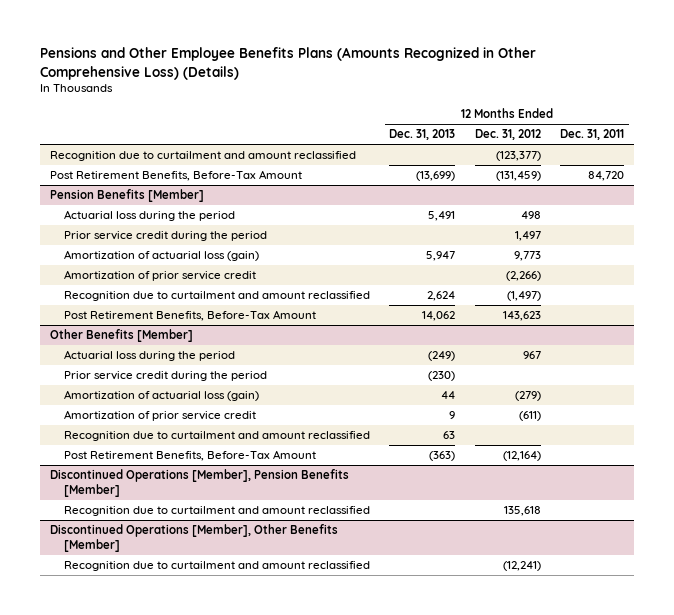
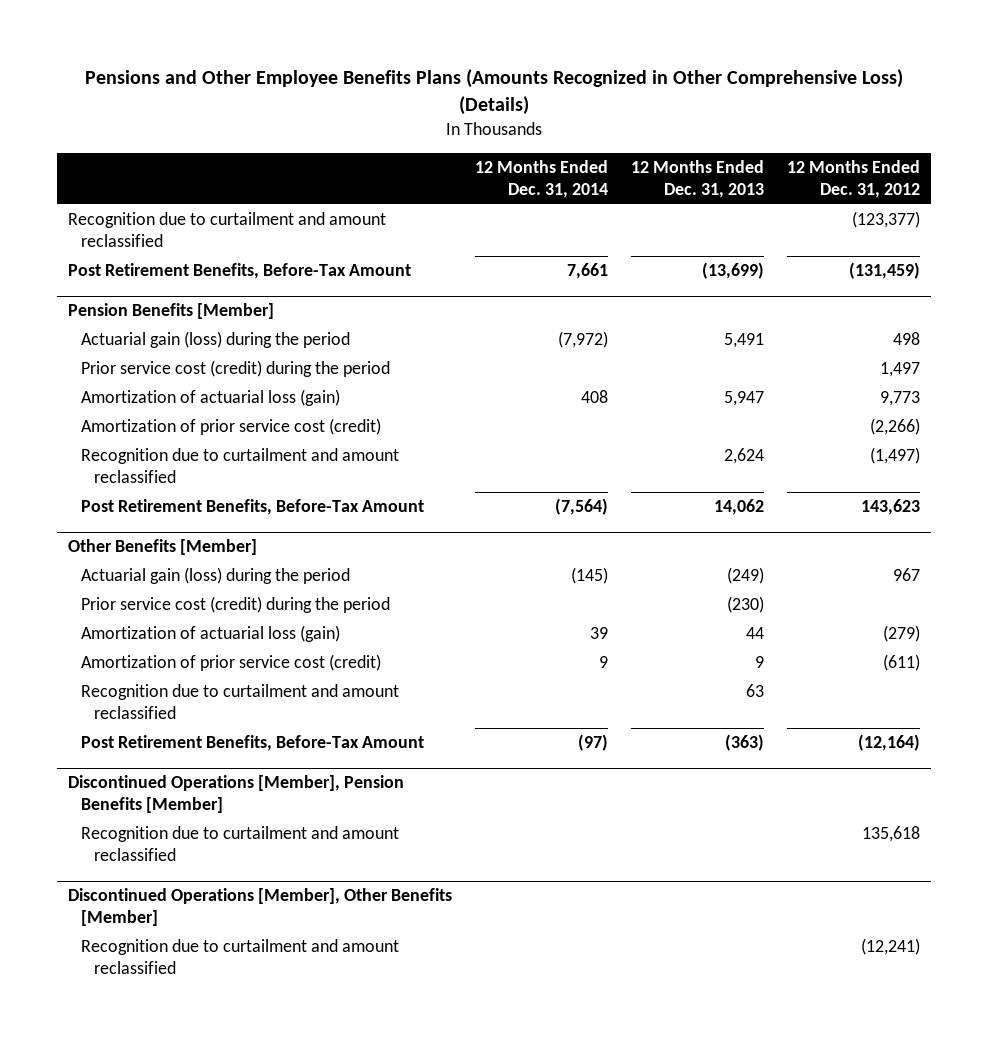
[560,129,625,141] Dec. 31, 2011 -> none
none -> [475,159,609,198] 12 Months Ended Dec. 31, 2014
[64,210,236,222] Actuarial loss during the period -> [80,331,350,349] Actuarial gain (loss) during the period
[64,231,268,242] Prior service credit during the period -> [80,360,390,378] Prior service cost (credit) during the period
[64,270,257,282] Amortization of prior service credit -> [80,418,381,436] Amortization of prior service cost (credit)
[64,350,236,362] Actuarial loss during the period -> [80,567,350,585] Actuarial gain (loss) during the period
[64,371,268,382] Prior service credit during the period -> [80,596,390,614] Prior service cost (credit) during the period
[64,410,257,422] Amortization of prior service credit -> [80,654,381,672] Amortization of prior service cost (credit)

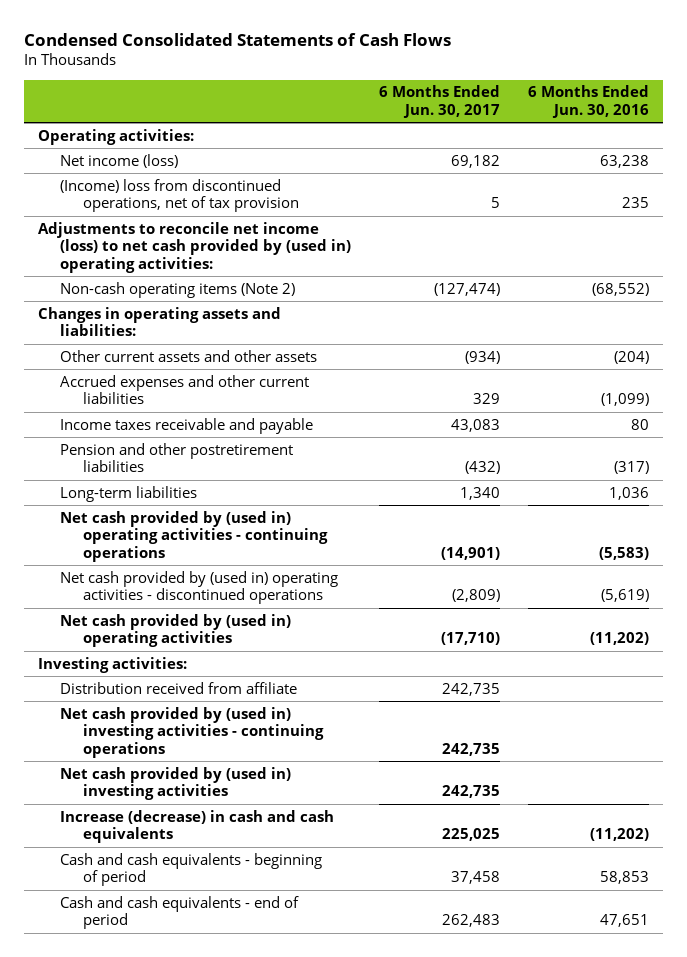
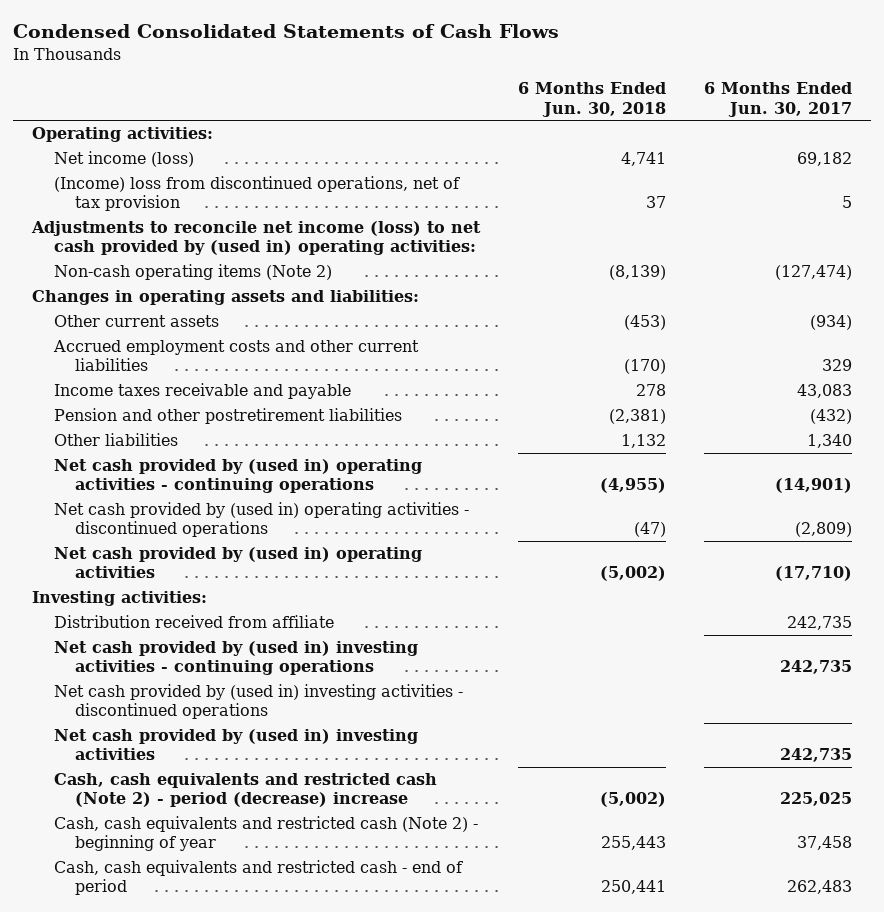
[528,85,650,118] 6 Months Ended Jun. 30, 2016 -> none
none -> [518,82,667,117] 6 Months Ended Jun. 30, 2018
[60,349,318,362] Other current assets and other assets -> [53,315,219,328] Other current assets
[60,374,310,405] Accrued expenses and other current liabilities -> [52,340,419,372] Accrued employment costs and other current liabilities
[60,485,198,502] Long-term liabilities -> [53,433,178,447] Other liabilities
none -> [53,684,463,720] Net cash provided by (used in) investing activities - discontinued operations
[60,809,335,844] Increase (decrease) in cash and cash equivalents -> [53,773,437,808] Cash, cash equivalents and restricted cash (Note 2) - period (decrease) increase
[60,852,323,887] Cash and cash equivalents - beginning of period -> [53,816,478,852] Cash, cash equivalents and restricted cash (Note 2) - beginning of year
[60,895,300,930] Cash and cash equivalents - end of period -> [53,860,463,896] Cash, cash equivalents and restricted cash - end of period

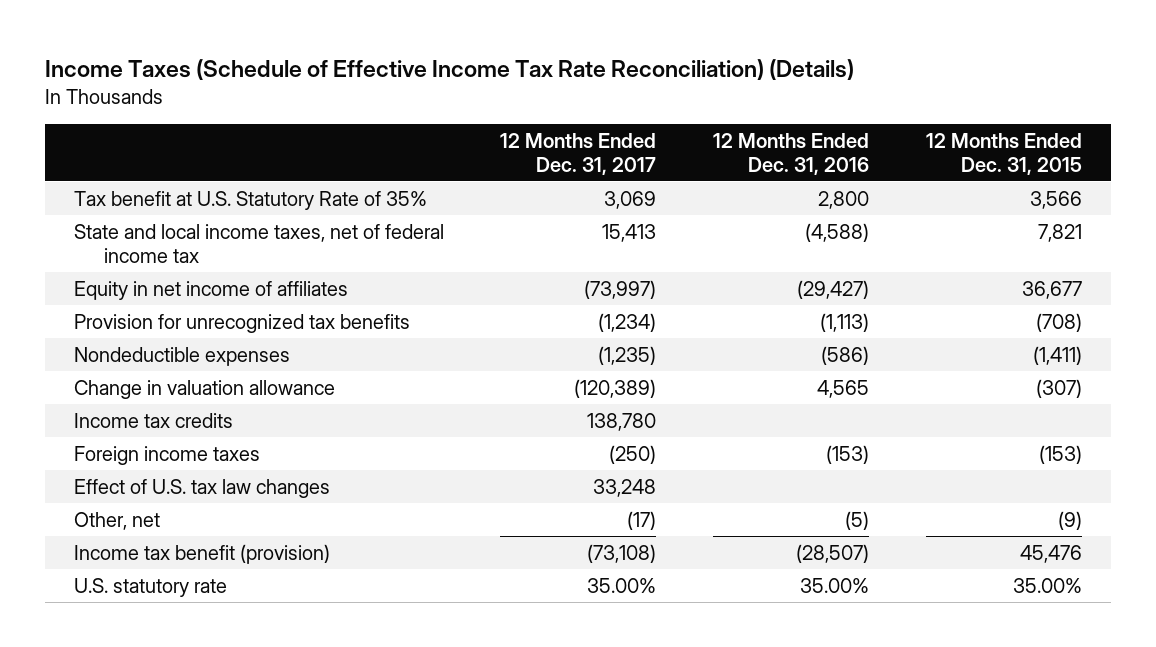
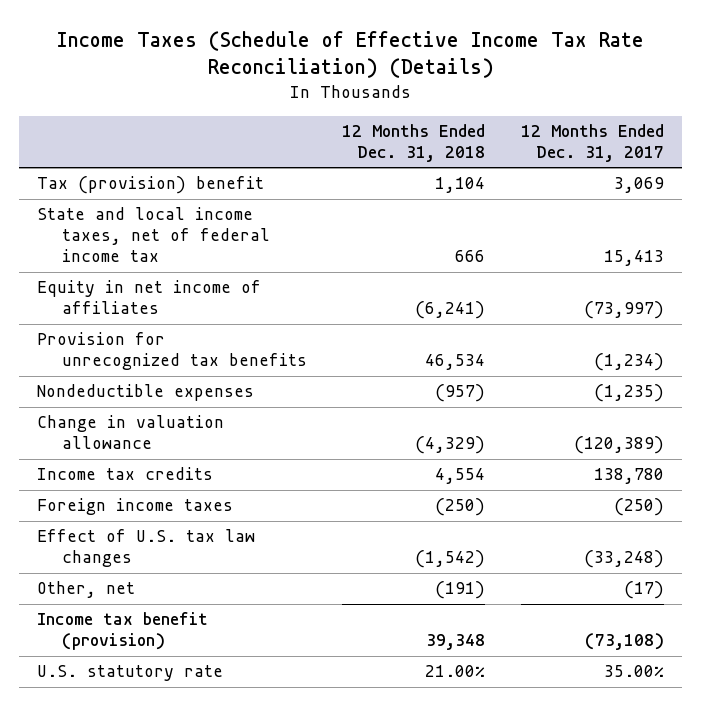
[713,132,870,175] 12 Months Ended Dec. 31, 2016 -> none
[926,132,1083,175] 12 Months Ended Dec. 31, 2015 -> none
none -> [342,123,486,163] 12 Months Ended Dec. 31, 2018
[73,190,427,210] Tax benefit at U.S. Statutory Rate of 35% -> [37,176,265,195] Tax (provision) benefit
[593,478,657,497] 33,248 -> [584,550,665,569] (33,248)

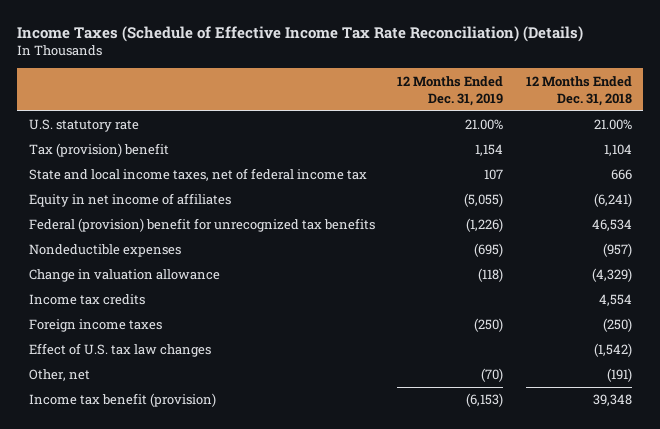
[521,123,665,163] 12 Months Ended Dec. 31, 2017 -> none
none -> [397,75,504,106] 12 Months Ended Dec. 31, 2019
[37,665,224,682] U.S. statutory rate -> [28,119,139,133] U.S. statutory rate
[37,332,307,371] Provision for unrecognized tax benefits -> [28,218,375,233] Federal (provision) benefit for unrecognized tax benefits

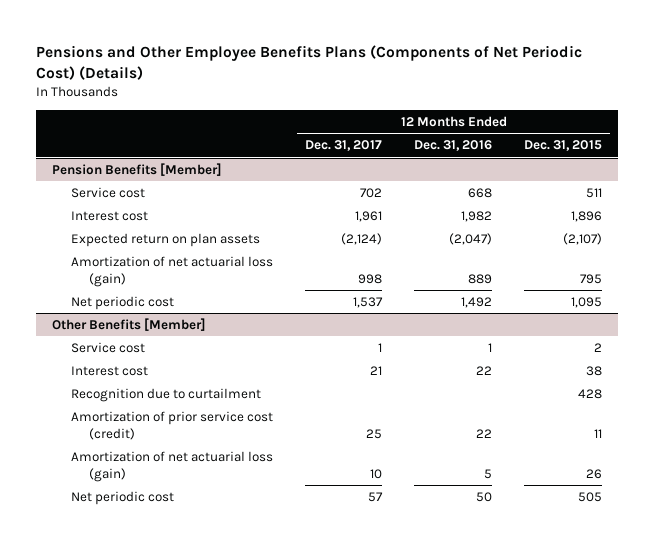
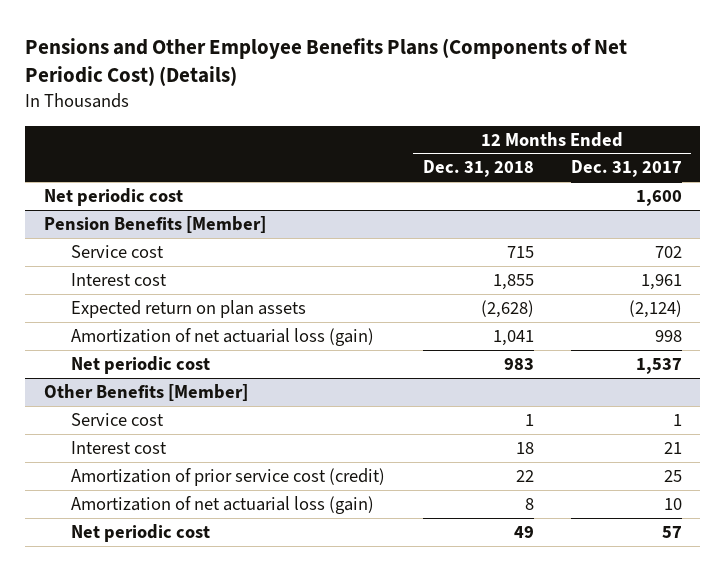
[414,140,493,152] Dec. 31, 2016 -> none
[524,140,603,152] Dec. 31, 2015 -> none
none -> [422,160,534,178] Dec. 31, 2018
none -> [43,187,183,206] Net periodic cost
[70,387,261,402] Recognition due to curtailment -> none

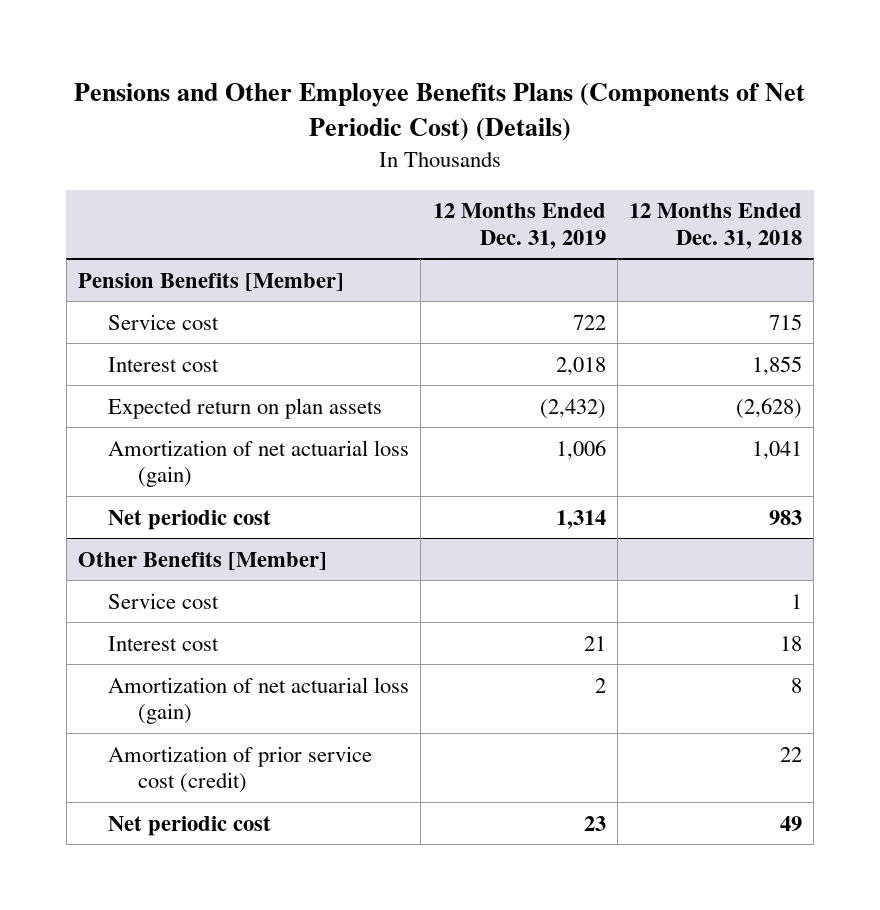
[570,160,682,178] Dec. 31, 2017 -> none
none -> [432,203,606,249] 12 Months Ended Dec. 31, 2019
[43,187,183,206] Net periodic cost -> none
[71,467,386,486] Amortization of prior service cost (credit) -> [108,745,373,793] Amortization of prior service cost (credit)

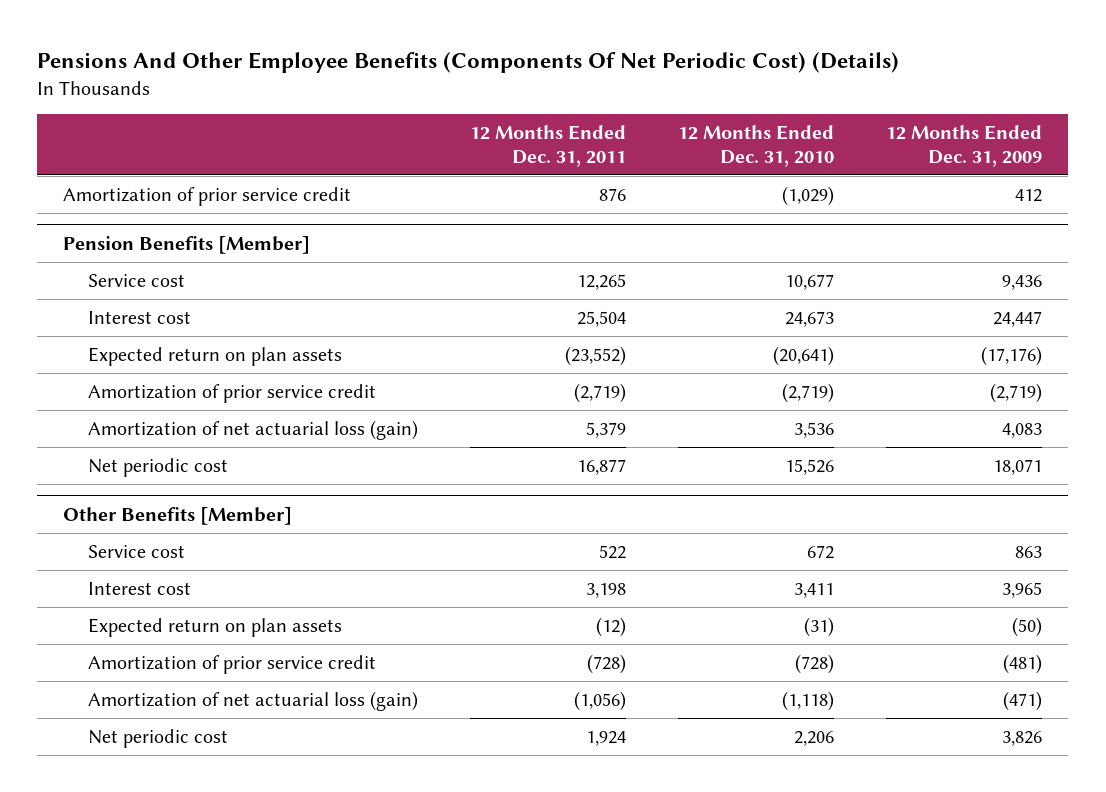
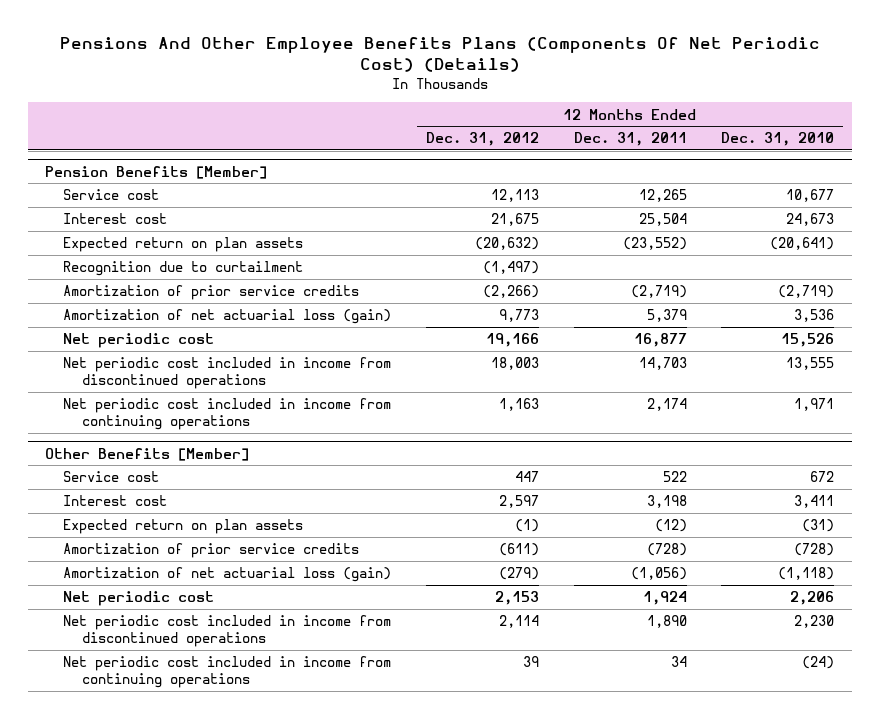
[37,51,900,73] Pensions And Other Employee Benefits (Components Of Net Periodic Cost) (Details) -> [59,37,820,73] Pensions And Other Employee Benefits Plans (Components Of Net Periodic Cost) (Details)
[886,125,1043,167] 12 Months Ended Dec. 31, 2009 -> none
none -> [426,132,540,147] Dec. 31, 2012
[63,186,352,206] Amortization of prior service credit -> none
none -> [63,261,304,277] Recognition due to curtailment
[88,383,377,403] Amortization of prior service credit -> [63,285,360,301] Amortization of prior service credits
none -> [63,357,392,390] Net periodic cost included in income from discontinued operations
none -> [63,398,392,431] Net periodic cost included in income from continuing operations
[88,654,377,674] Amortization of prior service credit -> [63,543,360,559] Amortization of prior service credits
none -> [63,615,392,648] Net periodic cost included in income from discontinued operations
none -> [63,656,392,689] Net periodic cost included in income from continuing operations

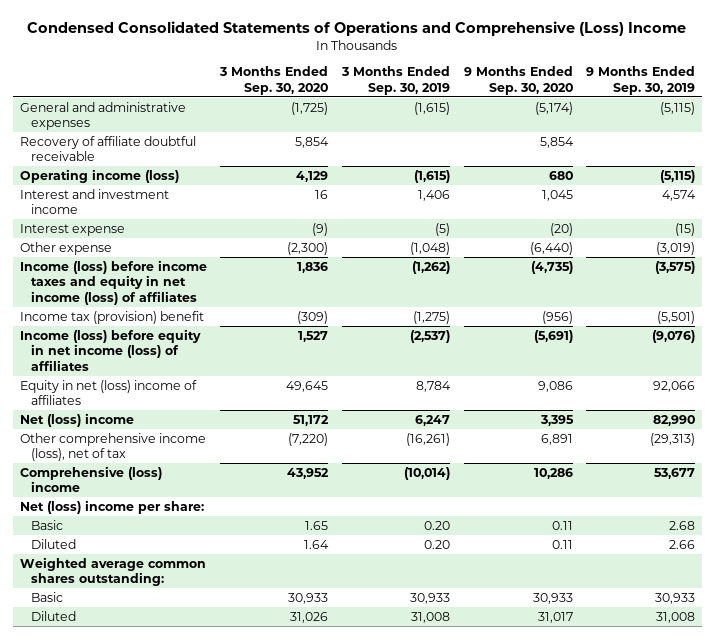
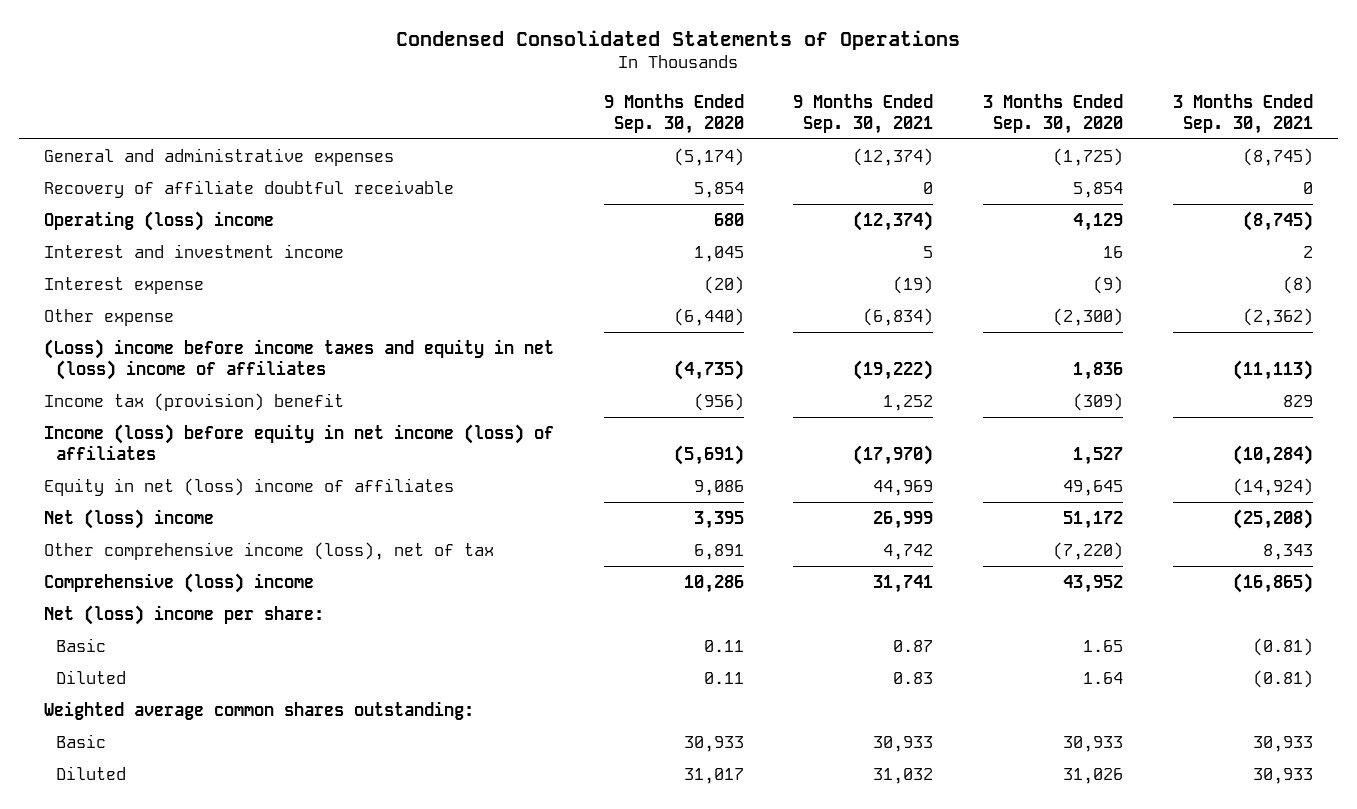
[27,20,687,36] Condensed Consolidated Statements of Operations and Comprehensive (Loss) Income -> [396,29,961,50] Condensed Consolidated Statements of Operations
[340,66,450,95] 3 Months Ended Sep. 30, 2019 -> none
[586,66,696,95] 9 Months Ended Sep. 30, 2019 -> none
none -> [793,93,934,134] 9 Months Ended Sep. 30, 2021
none -> [1172,93,1313,134] 3 Months Ended Sep. 30, 2021
[19,168,179,183] Operating income (loss) -> [43,211,274,232] Operating (loss) income
[19,259,207,306] Income (loss) before income taxes and equity in net income (loss) of affiliates -> [43,339,554,381] (Loss) income before income taxes and equity in net (loss) income of affiliates

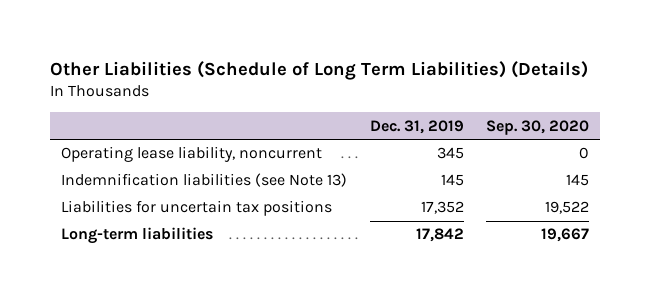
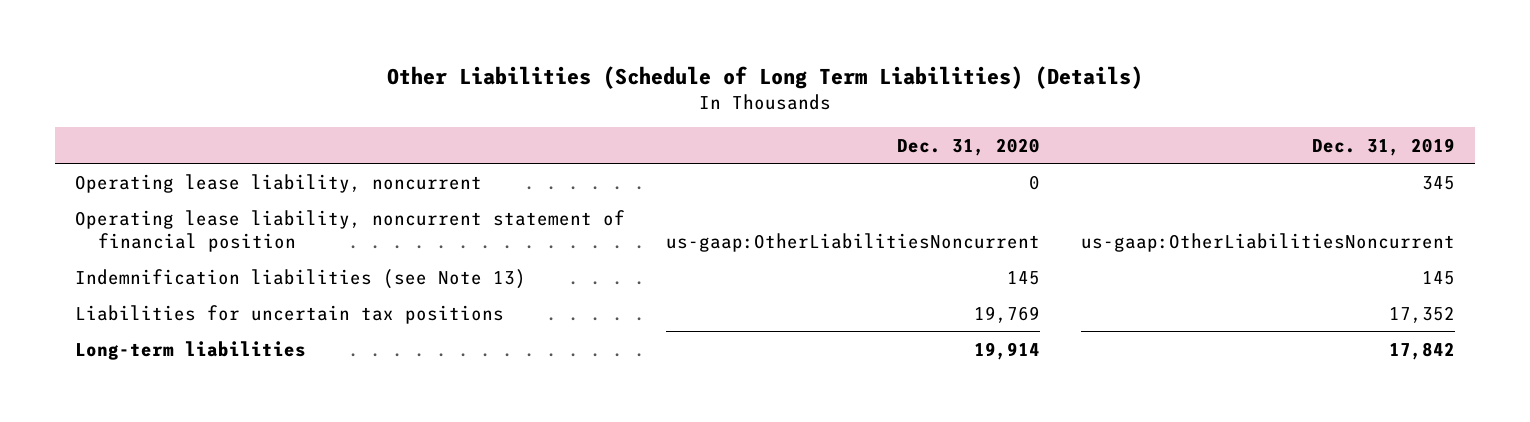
[486,119,590,135] Sep. 30, 2020 -> none
none -> [896,138,1040,157] Dec. 31, 2020
none -> [75,209,626,252] Operating lease liability, noncurrent statement of financial position

